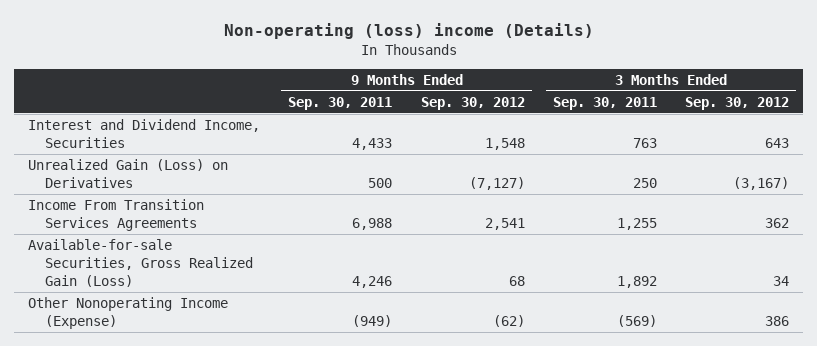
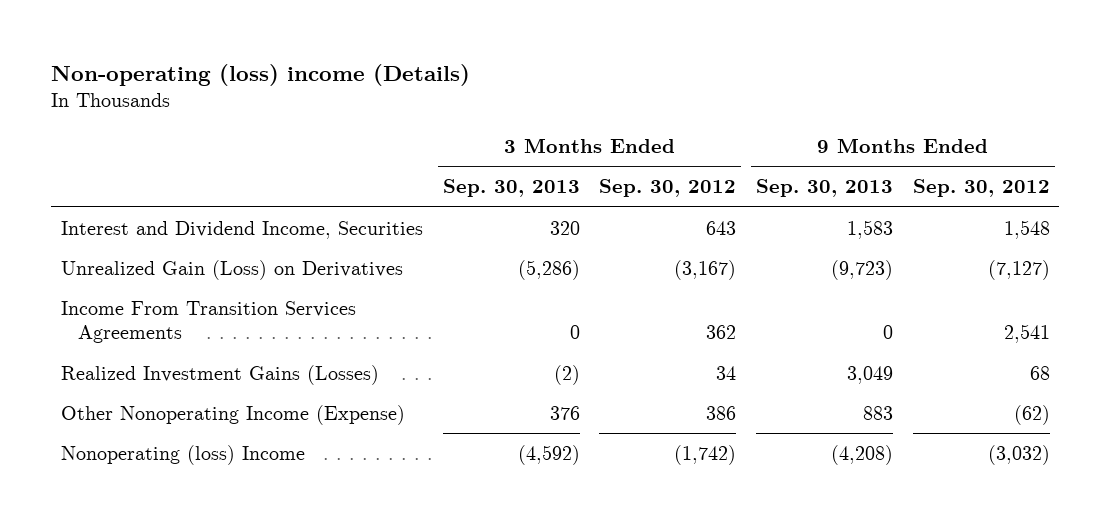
[288,96,393,110] Sep. 30, 2011 -> none
[552,96,657,110] Sep. 30, 2011 -> none
none -> [442,179,580,198] Sep. 30, 2013
none -> [755,179,893,198] Sep. 30, 2013
[28,239,253,287] Available-for-sale Securities, Gross Realized Gain (Loss) -> [61,364,380,385] Realized Investment Gains (Losses)
none -> [61,444,306,465] Nonoperating (loss) Income

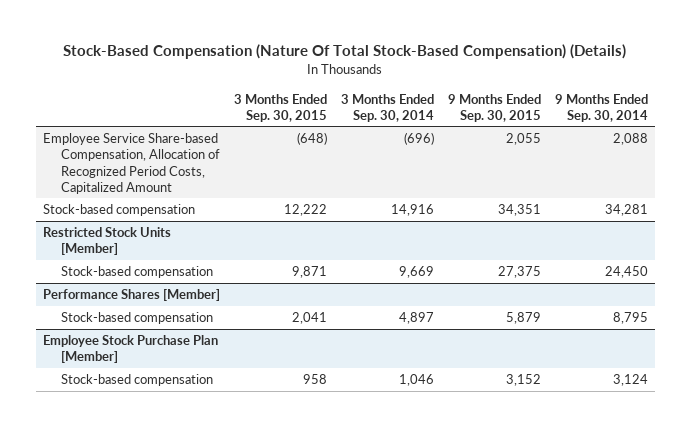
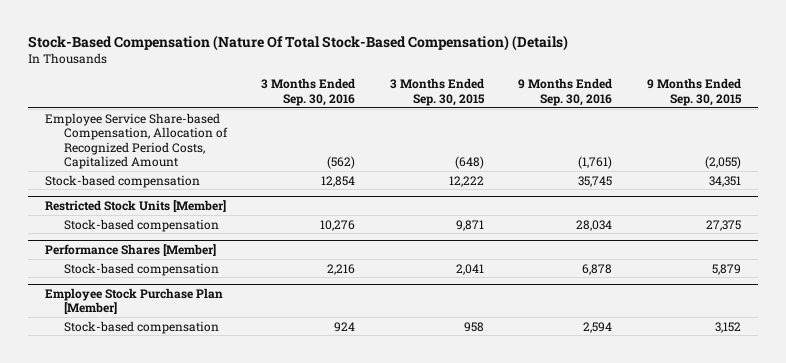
[341,93,435,122] 3 Months Ended Sep. 30, 2014 -> none
[554,93,648,122] 9 Months Ended Sep. 30, 2014 -> none
none -> [261,78,356,107] 3 Months Ended Sep. 30, 2016
none -> [518,78,613,107] 9 Months Ended Sep. 30, 2016
[506,133,542,146] 2,055 -> [704,156,741,170] (2,055)

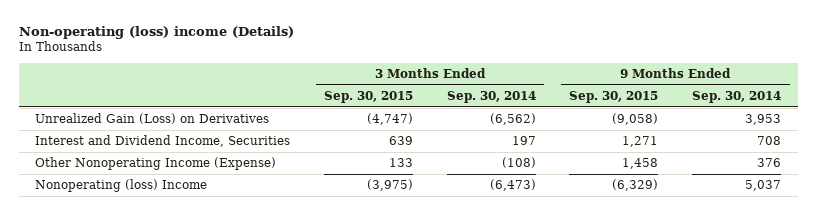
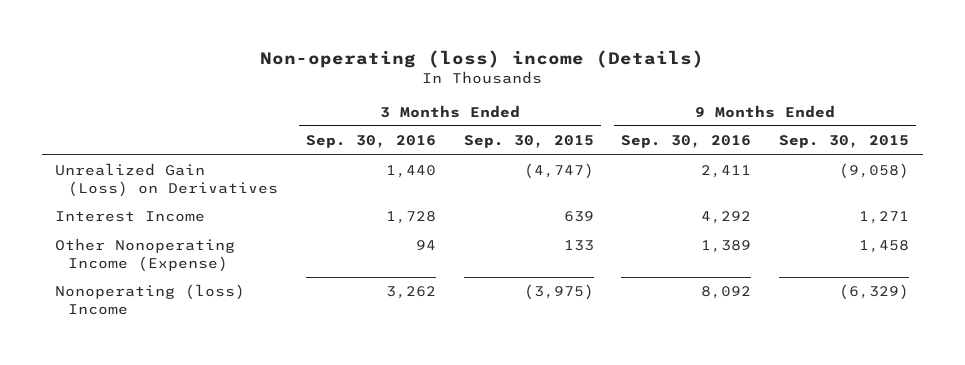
[446,90,536,103] Sep. 30, 2014 -> none
[692,90,782,103] Sep. 30, 2014 -> none
none -> [306,135,437,149] Sep. 30, 2016
none -> [621,135,752,149] Sep. 30, 2016
[35,135,291,148] Interest and Dividend Income, Securities -> [55,211,206,223] Interest Income

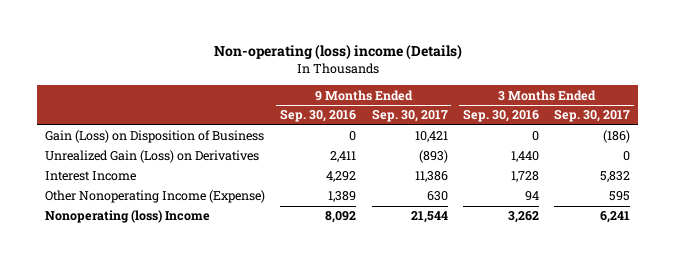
[463,135,594,149] Sep. 30, 2015 -> none
[779,135,910,149] Sep. 30, 2015 -> none
none -> [371,109,448,123] Sep. 30, 2017
none -> [554,109,631,123] Sep. 30, 2017
none -> [44,130,264,144] Gain (Loss) on Disposition of Business

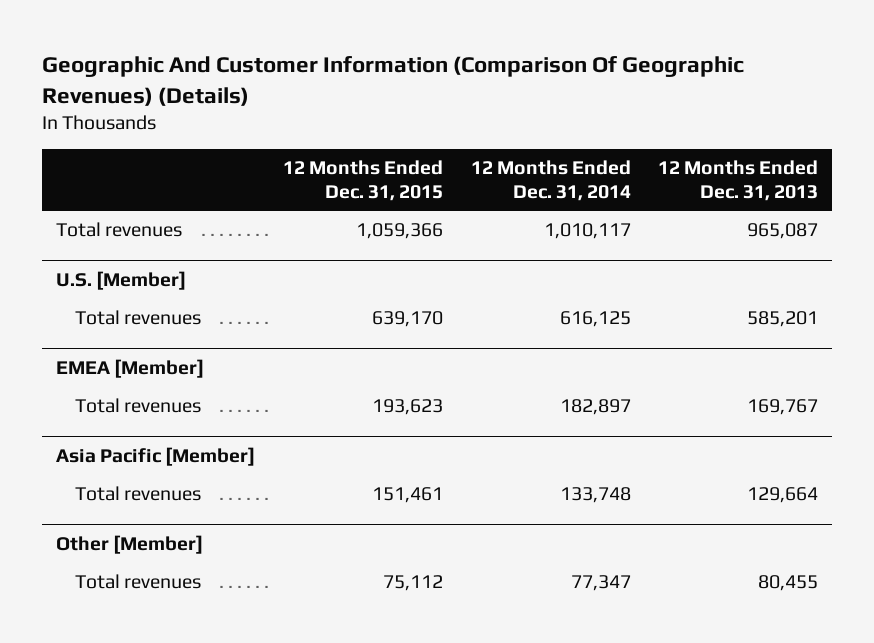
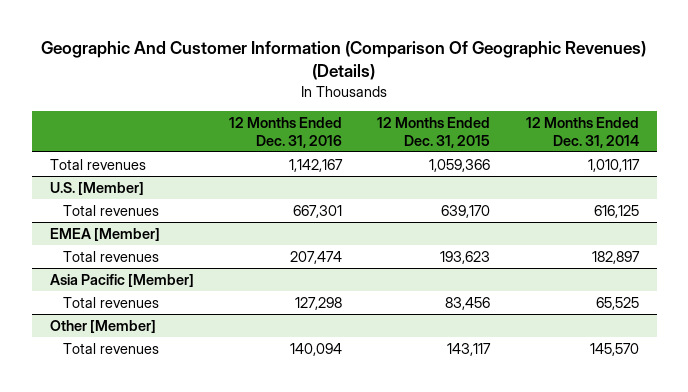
[658,159,819,201] 12 Months Ended Dec. 31, 2013 -> none
none -> [228,116,342,148] 12 Months Ended Dec. 31, 2016
[371,487,443,504] 151,461 -> [445,296,491,310] 83,456
[559,487,631,504] 133,748 -> [595,296,639,310] 65,525
[382,575,443,592] 75,112 -> [447,342,492,356] 143,117
[570,575,631,592] 77,347 -> [589,342,639,356] 145,570

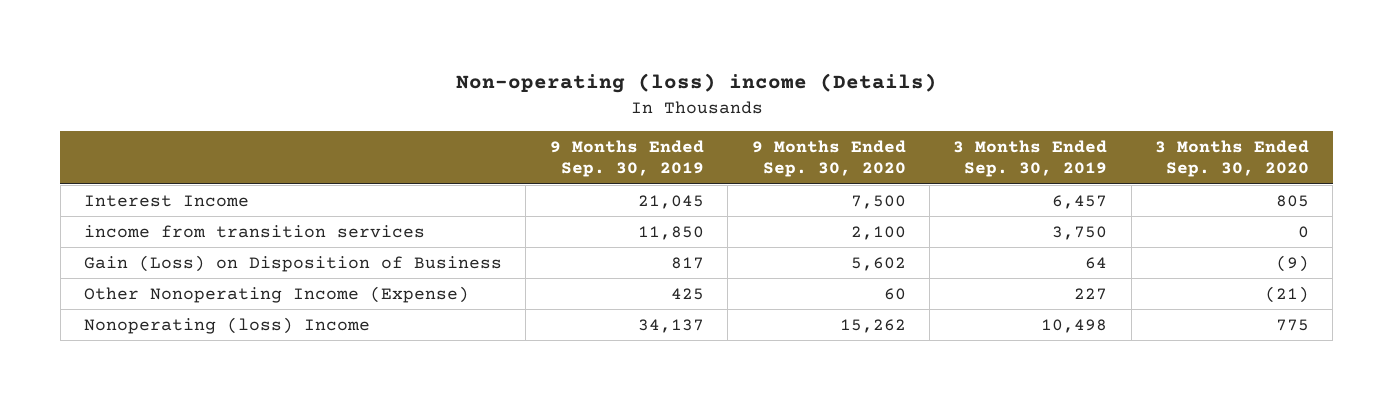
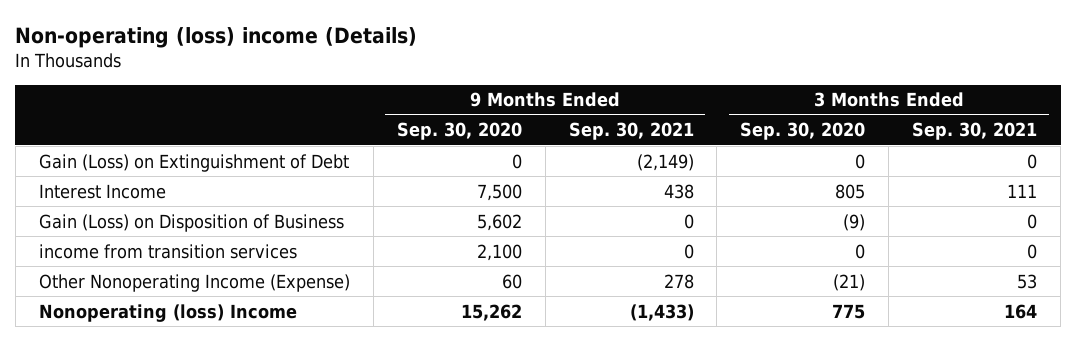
[549,139,704,178] 9 Months Ended Sep. 30, 2019 -> none
[953,139,1108,178] 3 Months Ended Sep. 30, 2019 -> none
none -> [568,122,694,141] Sep. 30, 2021
none -> [912,122,1038,141] Sep. 30, 2021
none -> [38,153,349,172] Gain (Loss) on Extinguishment of Debt
[84,224,426,238] income from transition services -> [38,243,297,259] income from transition services

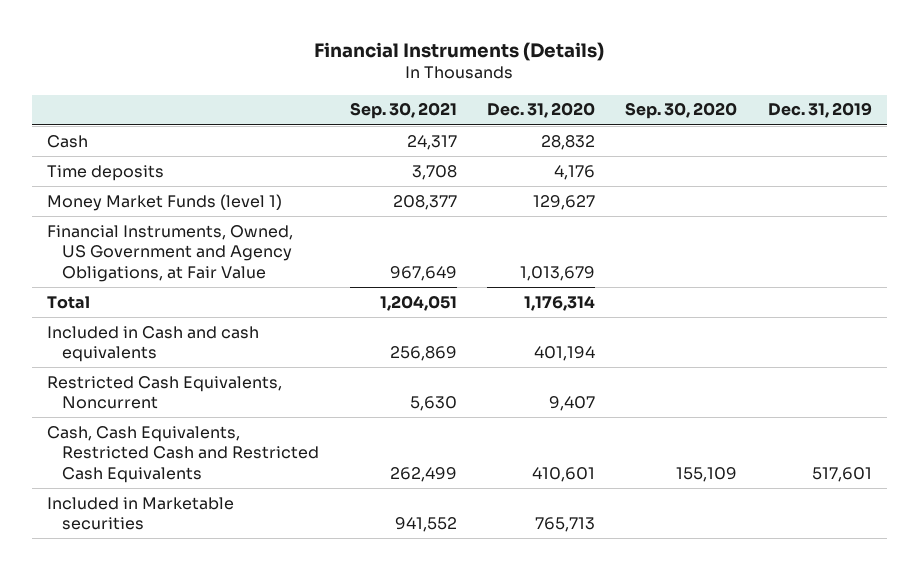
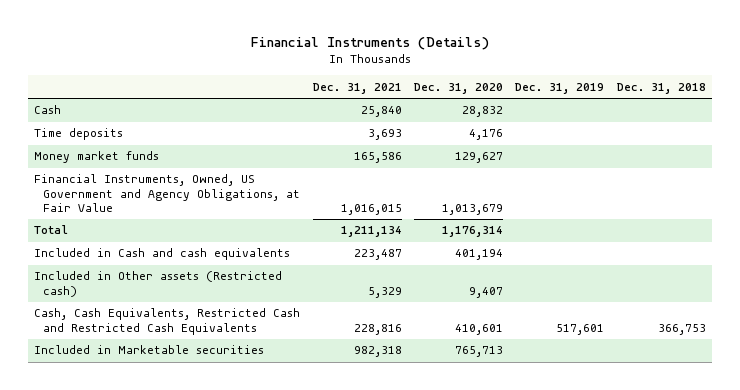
[349,102,457,120] Sep. 30, 2021 -> none
[625,102,738,120] Sep. 30, 2020 -> none
none -> [312,82,402,94] Dec. 31, 2021
none -> [616,82,706,94] Dec. 31, 2018
[46,193,282,211] Money Market Funds (level 1) -> [34,151,160,164] Money market funds
[46,375,282,410] Restricted Cash Equivalents, Noncurrent -> [34,271,283,297] Included in Other assets (Restricted cash)

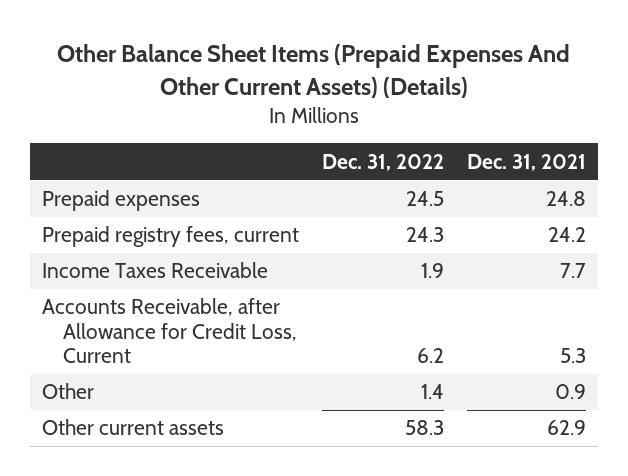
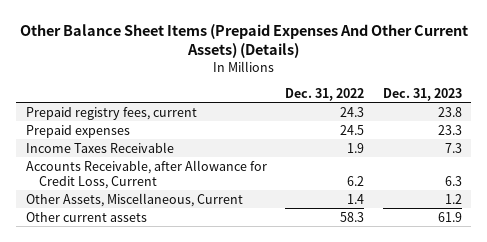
[467,153,587,171] Dec. 31, 2021 -> none
none -> [382,87,462,101] Dec. 31, 2023
[41,190,200,212] Prepaid expenses -> [25,124,130,138] Prepaid expenses
[41,383,94,400] Other -> none
none -> [25,192,243,207] Other Assets, Miscellaneous, Current

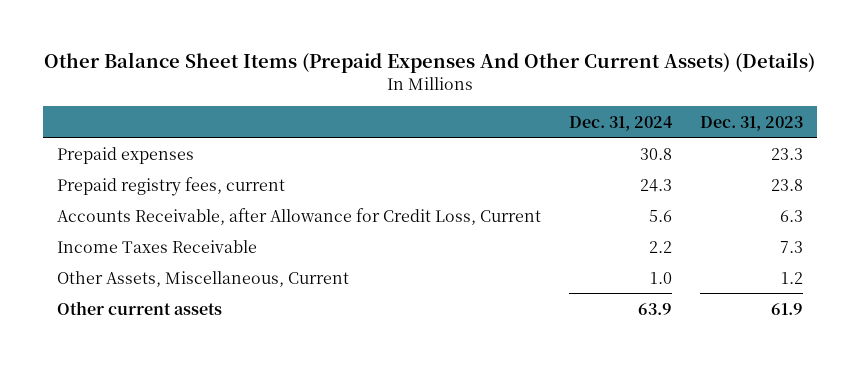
[285,87,365,101] Dec. 31, 2022 -> none
none -> [569,115,674,131] Dec. 31, 2024
[25,106,197,120] Prepaid registry fees, current -> [56,176,285,196] Prepaid registry fees, current
[25,141,174,153] Income Taxes Receivable -> [56,239,257,253] Income Taxes Receivable

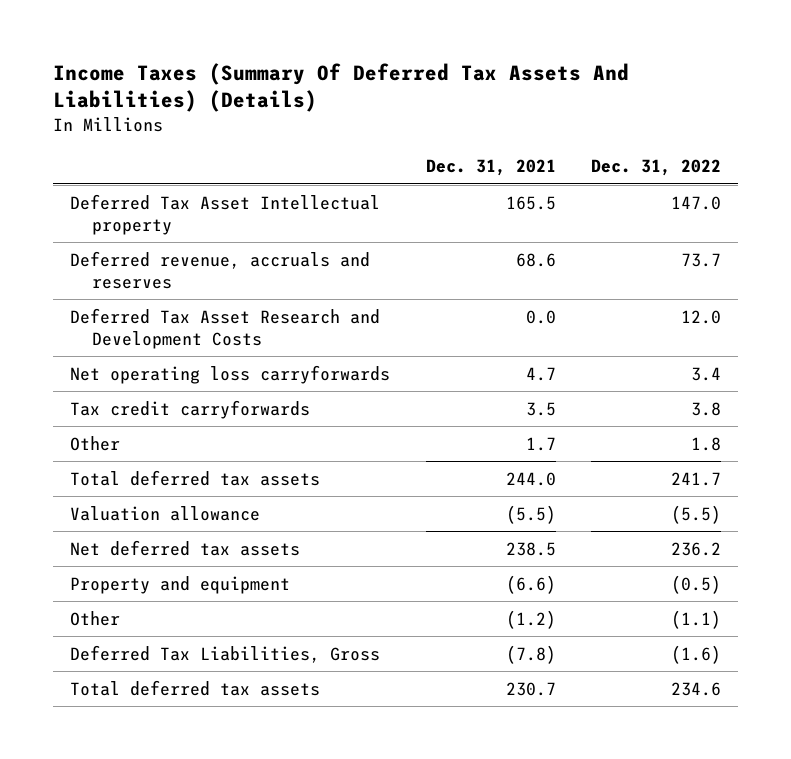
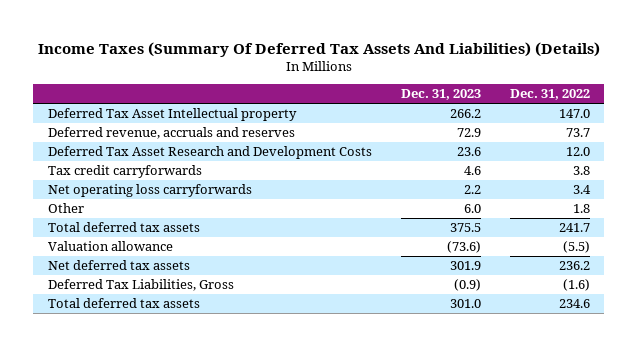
[425,159,556,177] Dec. 31, 2021 -> none
none -> [400,89,481,101] Dec. 31, 2023
[70,364,391,384] Net operating loss carryforwards -> [47,184,252,198] Net operating loss carryforwards
[70,575,291,594] Property and equipment -> none
[70,610,121,626] Other -> none

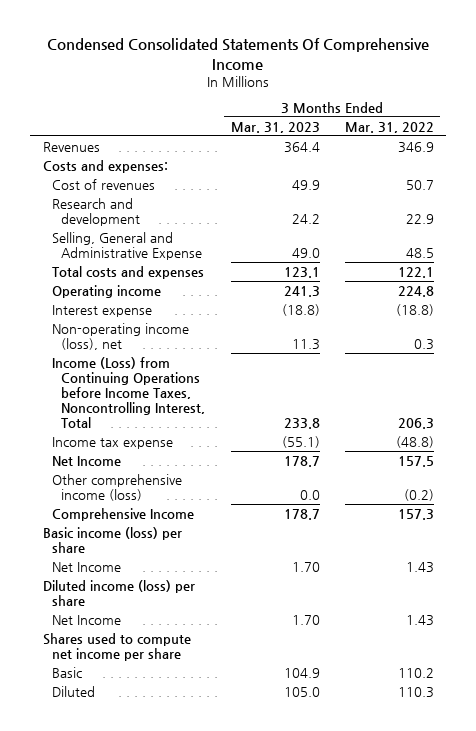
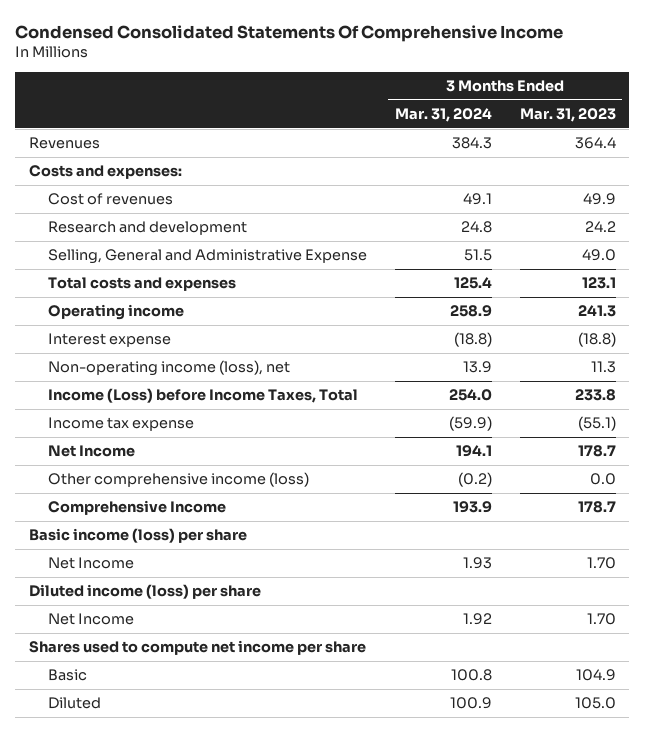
[344,121,434,133] Mar. 31, 2022 -> none
none -> [395,107,493,122] Mar. 31, 2024
[51,356,206,428] Income (Loss) from Continuing Operations before Income Taxes, Noncontrolling Interest, Total -> [48,388,359,404] Income (Loss) before Income Taxes, Total

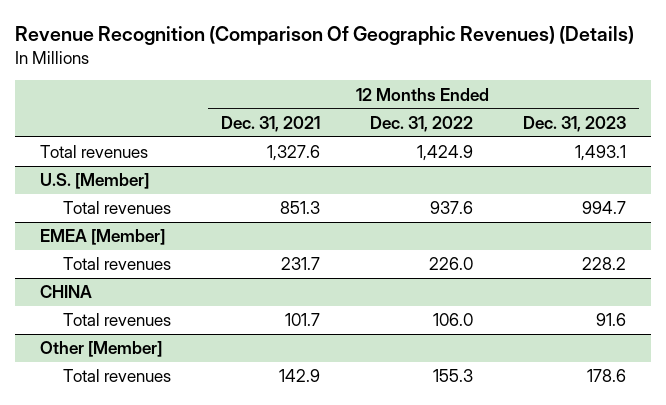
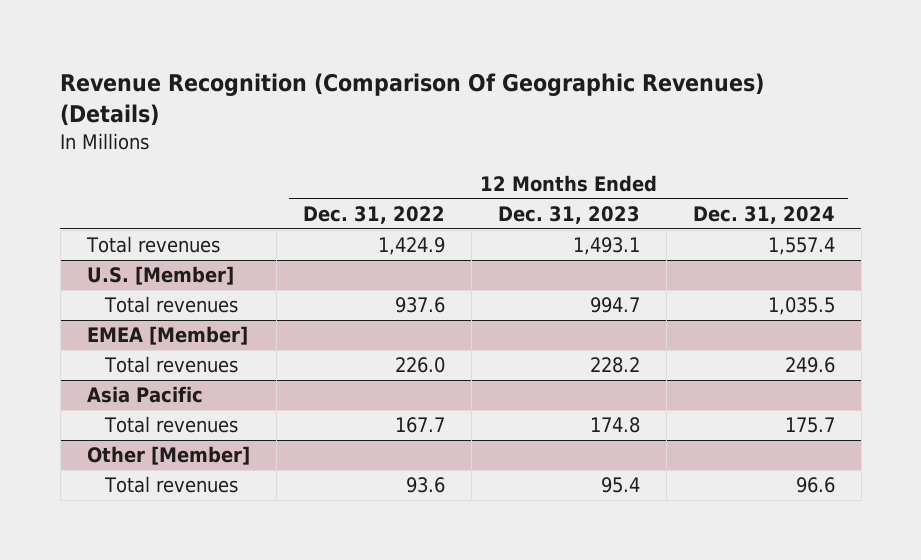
[220,115,320,132] Dec. 31, 2021 -> none
none -> [692,205,835,224] Dec. 31, 2024
[39,285,92,299] CHINA -> none
none -> [86,386,203,404] Asia Pacific
[432,313,473,327] 106.0 -> [394,417,445,434] 167.7
[596,313,627,327] 91.6 -> [589,417,640,434] 174.8
[432,369,473,383] 155.3 -> [405,477,445,494] 93.6
[587,369,627,383] 178.6 -> [600,477,640,494] 95.4

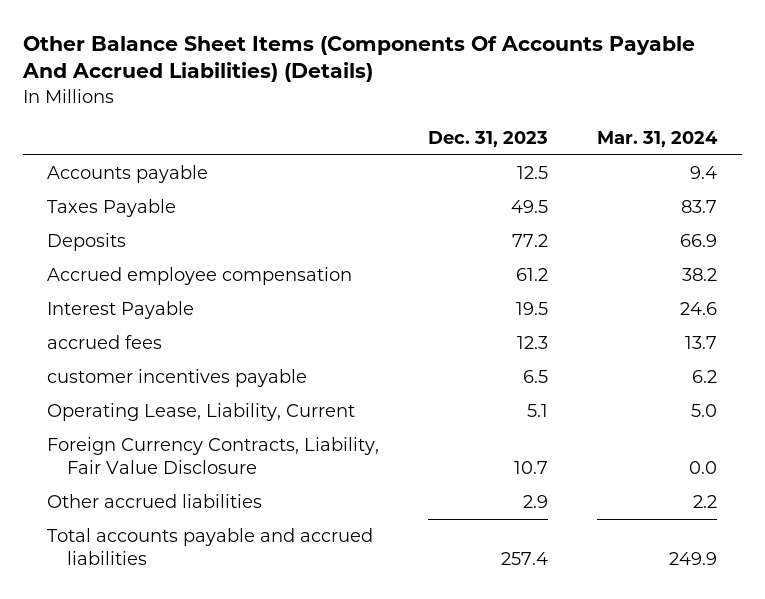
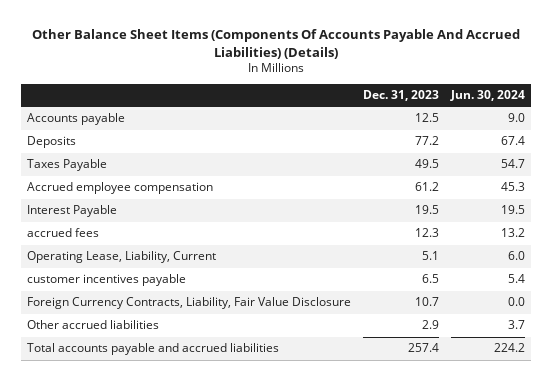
[597,130,719,147] Mar. 31, 2024 -> none
none -> [449,90,525,102] Jun. 30, 2024
[47,199,177,218] Taxes Payable -> [27,159,108,172] Taxes Payable
[47,369,308,388] customer incentives payable -> [27,274,187,287] customer incentives payable

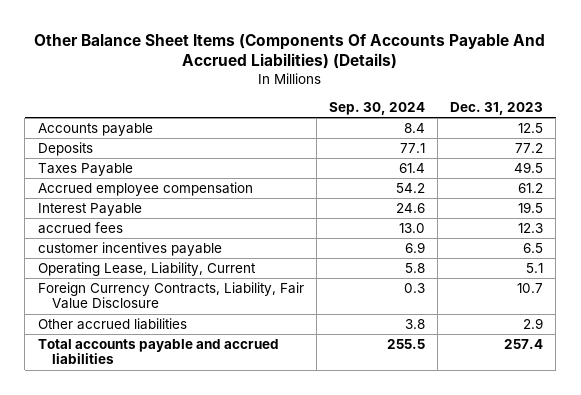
[449,90,525,102] Jun. 30, 2024 -> none
none -> [328,102,425,116] Sep. 30, 2024
[27,251,217,264] Operating Lease, Liability, Current -> [37,261,256,276] Operating Lease, Liability, Current

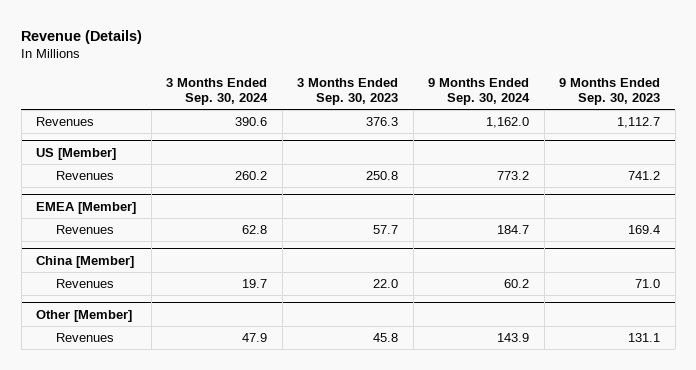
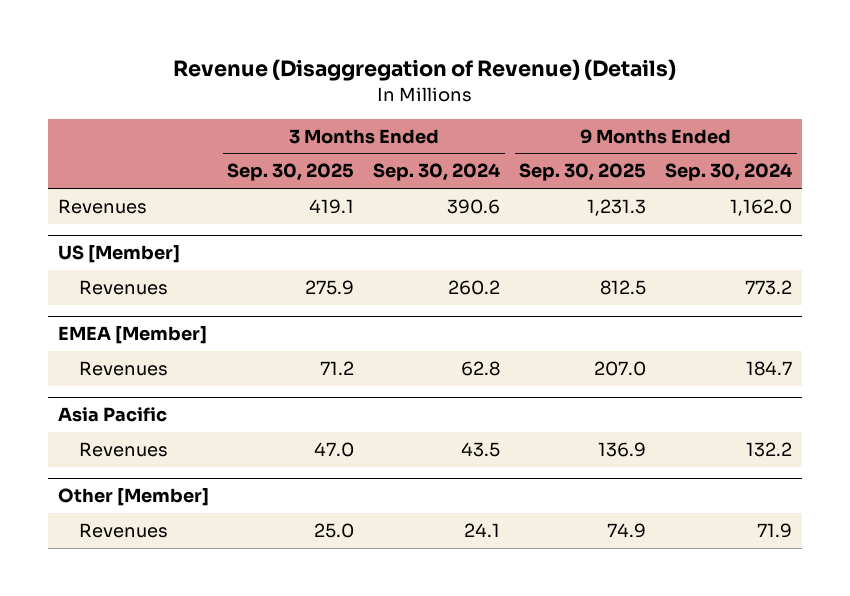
[21,30,143,45] Revenue (Details) -> [172,59,676,82] Revenue (Disaggregation of Revenue) (Details)
[297,78,399,106] 3 Months Ended Sep. 30, 2023 -> none
[559,78,661,106] 9 Months Ended Sep. 30, 2023 -> none
none -> [227,163,355,182] Sep. 30, 2025
none -> [519,163,647,182] Sep. 30, 2025
[36,255,135,268] China [Member] -> none
none -> [57,407,167,423] Asia Pacific
[242,279,268,289] 19.7 -> [461,441,501,457] 43.5
[504,279,530,289] 60.2 -> [746,441,793,457] 132.2
[242,333,268,343] 47.9 -> [464,522,501,537] 24.1
[497,333,530,343] 143.9 -> [757,522,793,538] 71.9

